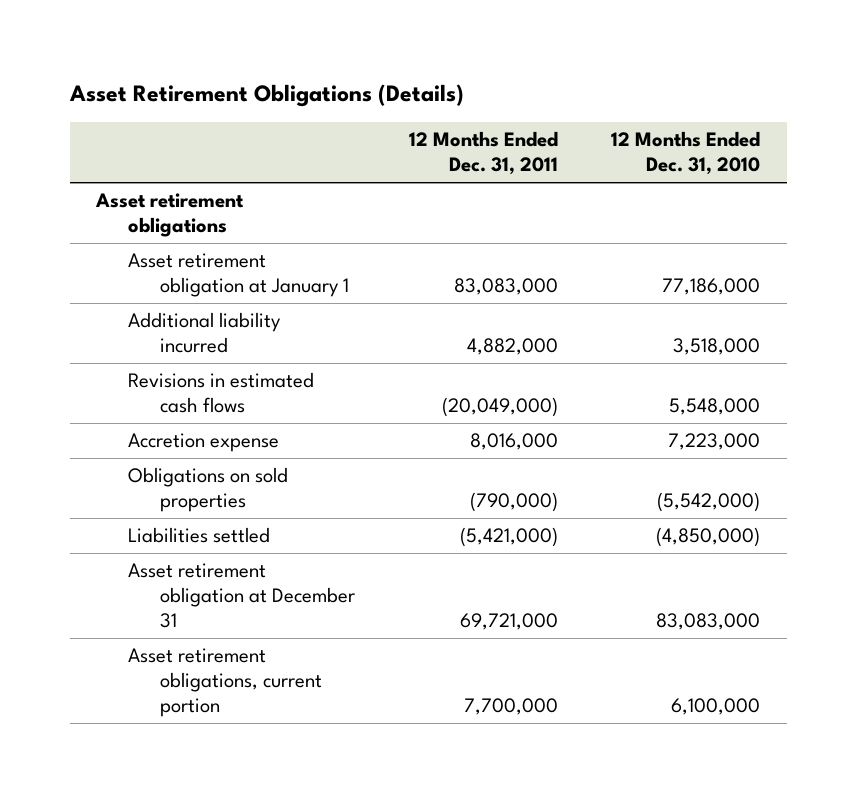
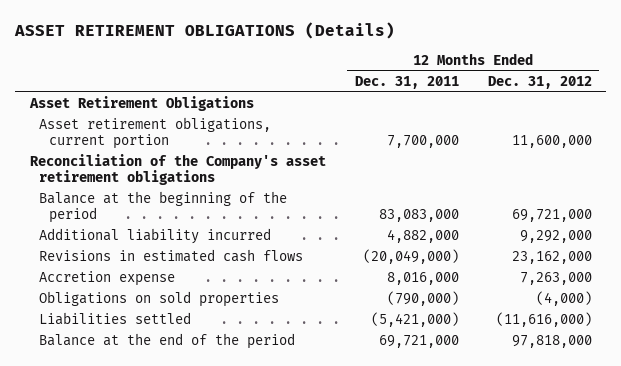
[68,84,464,108] Asset Retirement Obligations (Details) -> [14,22,396,40] ASSET RETIREMENT OBLIGATIONS (Details)
[611,131,761,176] 12 Months Ended Dec. 31, 2010 -> none
none -> [487,76,592,90] Dec. 31, 2012
none -> [28,96,254,112] Asset Retirement Obligations
[128,648,323,718] Asset retirement obligations, current portion -> [39,117,272,150] Asset retirement obligations, current portion
[95,193,245,238] Asset retirement obligations -> [29,154,326,186] Reconciliation of the Company's asset retirement obligations
[128,253,350,298] Asset retirement obligation at January 1 -> [39,191,288,224] Balance at the beginning of the period
[128,563,356,629] Asset retirement obligation at December 31 -> [39,333,296,350] Balance at the end of the period

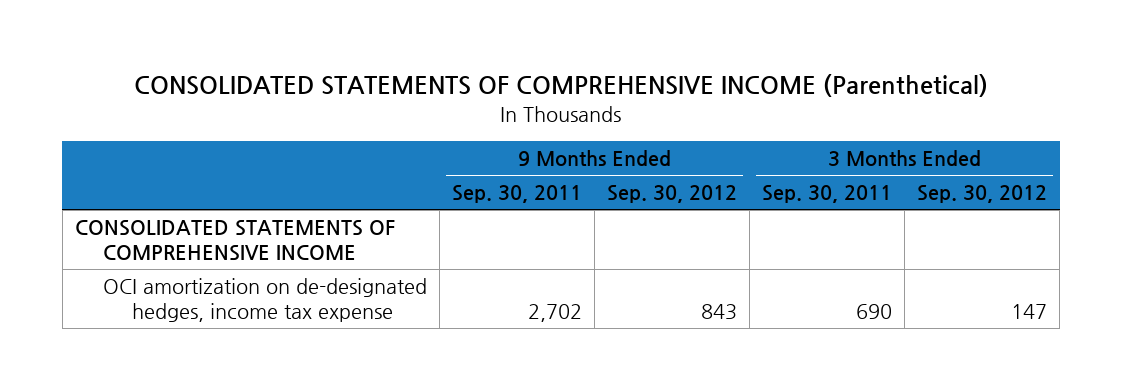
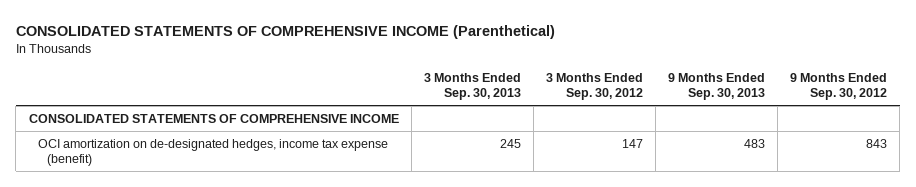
[452,185,583,204] Sep. 30, 2011 -> none
[762,185,893,204] Sep. 30, 2011 -> none
none -> [423,73,521,101] 3 Months Ended Sep. 30, 2013
none -> [667,73,765,101] 9 Months Ended Sep. 30, 2013
[103,278,428,322] OCI amortization on de-designated hedges, income tax expense -> [37,138,388,166] OCI amortization on de-designated hedges, income tax expense (benefit)

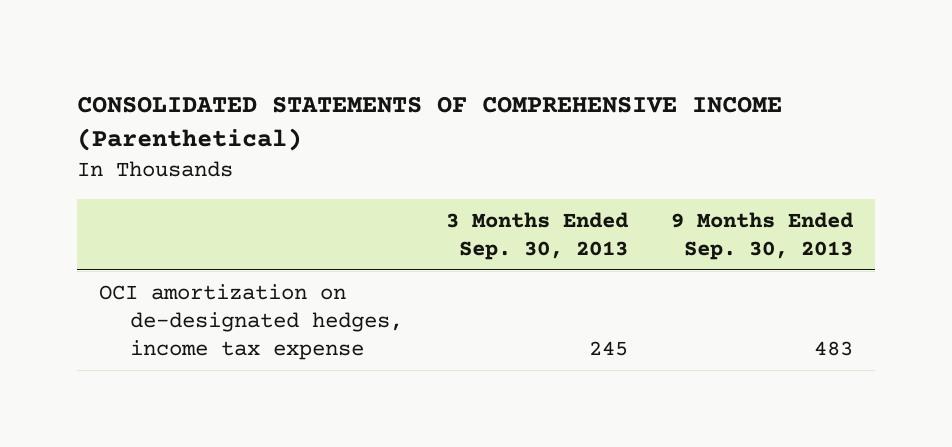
[545,73,643,101] 3 Months Ended Sep. 30, 2012 -> none
[790,73,888,101] 9 Months Ended Sep. 30, 2012 -> none
[28,113,399,123] CONSOLIDATED STATEMENTS OF COMPREHENSIVE INCOME -> none
[37,138,388,166] OCI amortization on de-designated hedges, income tax expense (benefit) -> [98,284,403,360] OCI amortization on de-designated hedges, income tax expense

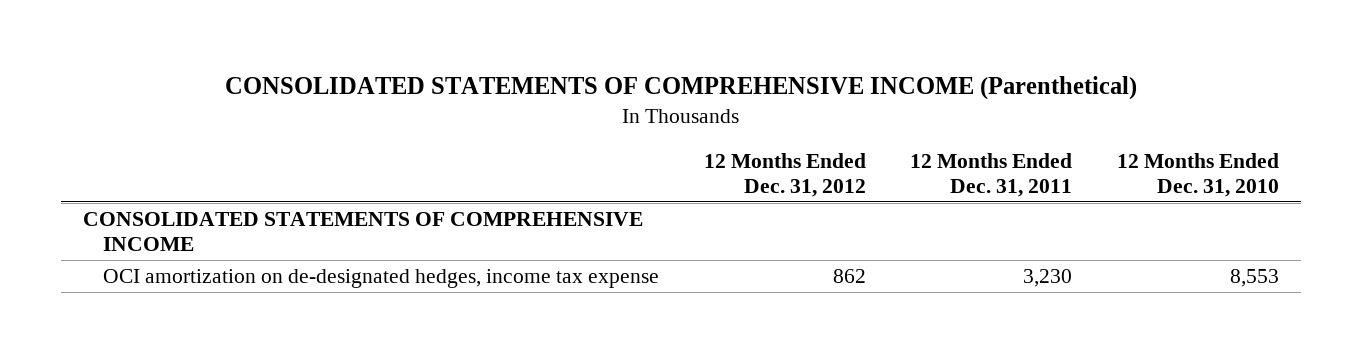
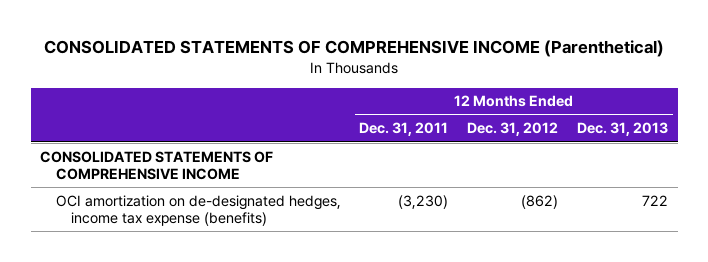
[1116,152,1279,197] 12 Months Ended Dec. 31, 2010 -> none
none -> [577,122,669,137] Dec. 31, 2013
[103,269,660,289] OCI amortization on de-designated hedges, income tax expense -> [55,194,341,227] OCI amortization on de-designated hedges, income tax expense (benefits)
[832,269,866,284] 862 -> [521,194,559,209] (862)
[1023,269,1073,288] 3,230 -> [398,194,449,209] (3,230)

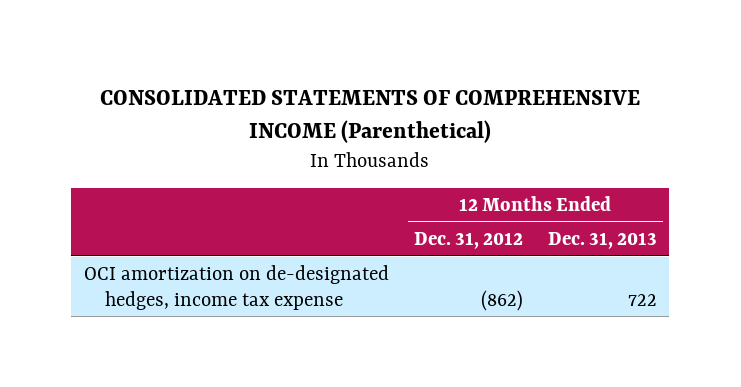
[359,122,449,137] Dec. 31, 2011 -> none
[40,150,274,181] CONSOLIDATED STATEMENTS OF COMPREHENSIVE INCOME -> none
[55,194,341,227] OCI amortization on de-designated hedges, income tax expense (benefits) -> [83,264,389,310] OCI amortization on de-designated hedges, income tax expense

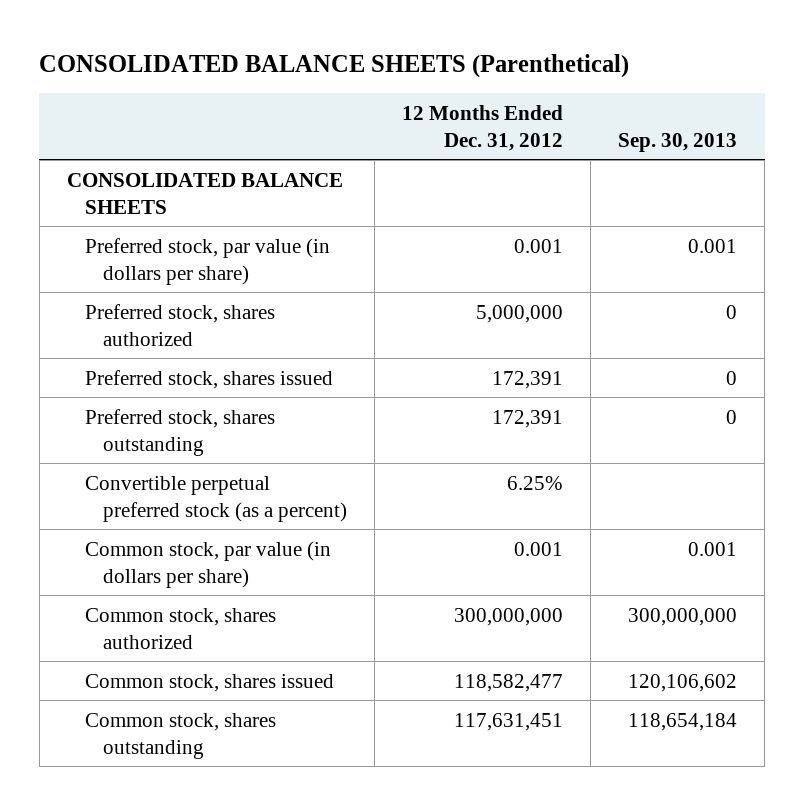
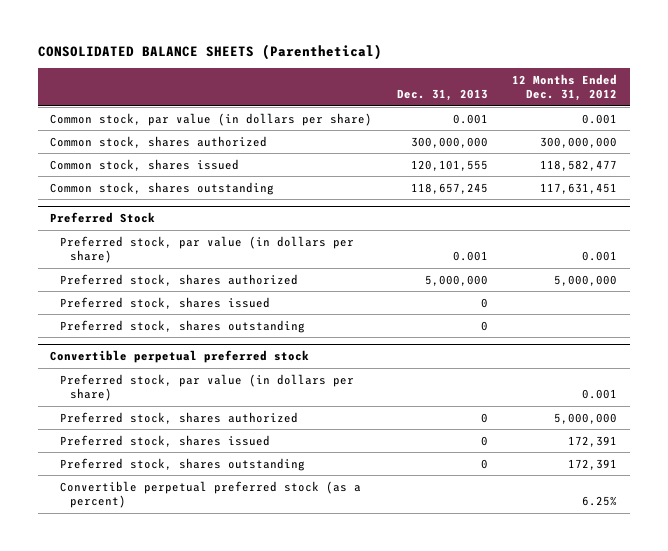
[618,132,738,152] Sep. 30, 2013 -> none
none -> [396,89,488,102] Dec. 31, 2013
[66,172,343,214] CONSOLIDATED BALANCE SHEETS -> none
[84,540,331,588] Common stock, par value (in dollars per share) -> [50,112,373,126] Common stock, par value (in dollars per share)
[84,607,276,649] Common stock, shares authorized -> [50,135,268,148] Common stock, shares authorized
[84,673,334,692] Common stock, shares issued -> [50,158,240,171] Common stock, shares issued
[84,712,276,759] Common stock, shares outstanding -> [50,181,275,195] Common stock, shares outstanding
none -> [50,211,156,223] Preferred Stock
none -> [60,296,271,309] Preferred stock, shares issued
none -> [60,319,306,333] Preferred stock, shares outstanding
none -> [50,349,310,363] Convertible perpetual preferred stock
none -> [60,373,355,402] Preferred stock, par value (in dollars per share)
none -> [60,411,299,424] Preferred stock, shares authorized

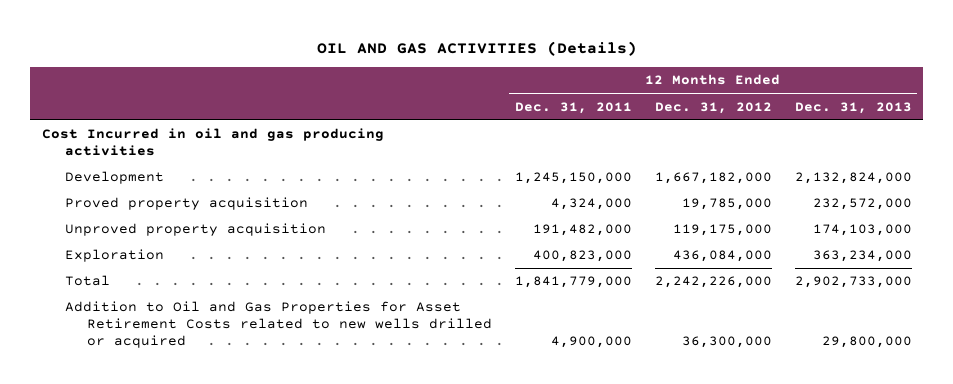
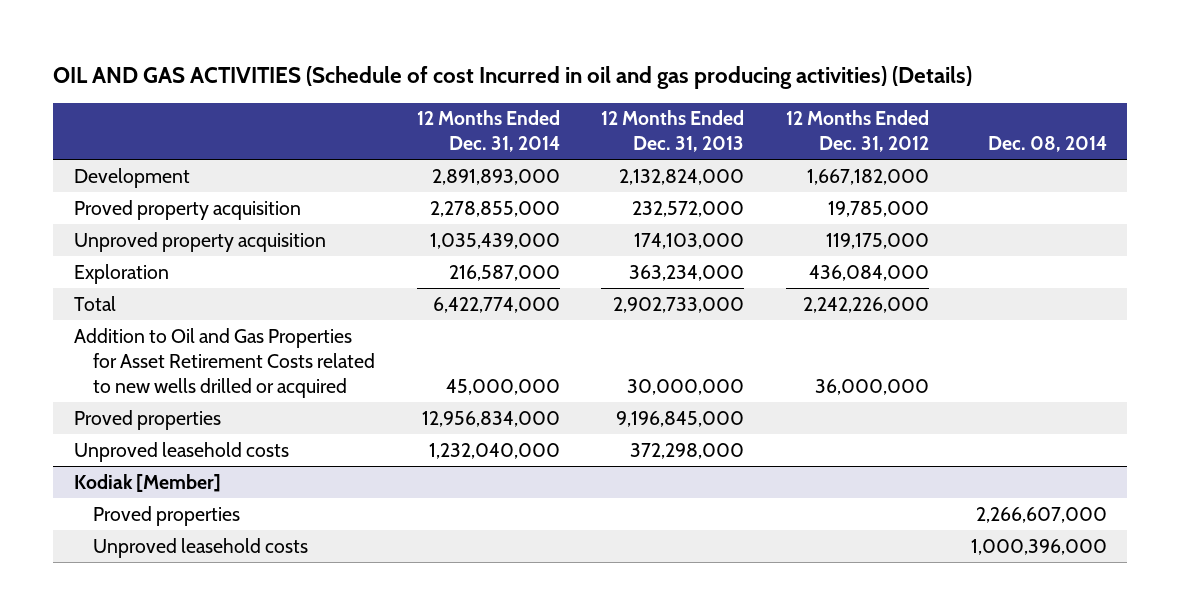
[316,40,637,56] OIL AND GAS ACTIVITIES (Details) -> [52,66,972,90] OIL AND GAS ACTIVITIES (Schedule of cost Incurred in oil and gas producing activities) (Details)
[515,101,633,114] Dec. 31, 2011 -> none
none -> [416,110,560,153] 12 Months Ended Dec. 31, 2014
none -> [987,136,1107,153] Dec. 08, 2014
[41,128,384,157] Cost Incurred in oil and gas producing activities -> none
[681,336,772,349] 36,300,000 -> [814,378,929,395] 36,000,000
[821,336,912,349] 29,800,000 -> [627,378,745,395] 30,000,000
none -> [73,409,221,430] Proved properties
none -> [73,441,289,462] Unproved leasehold costs
none -> [73,473,221,492] Kodiak [Member]
none -> [92,505,240,526] Proved properties
none -> [92,537,308,558] Unproved leasehold costs

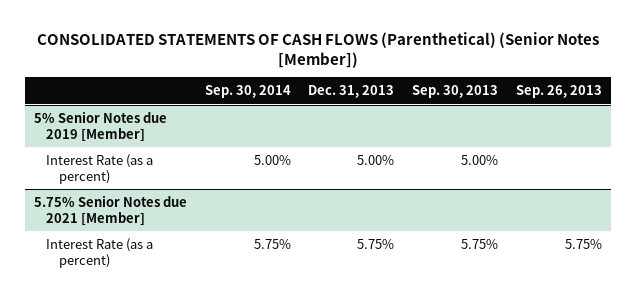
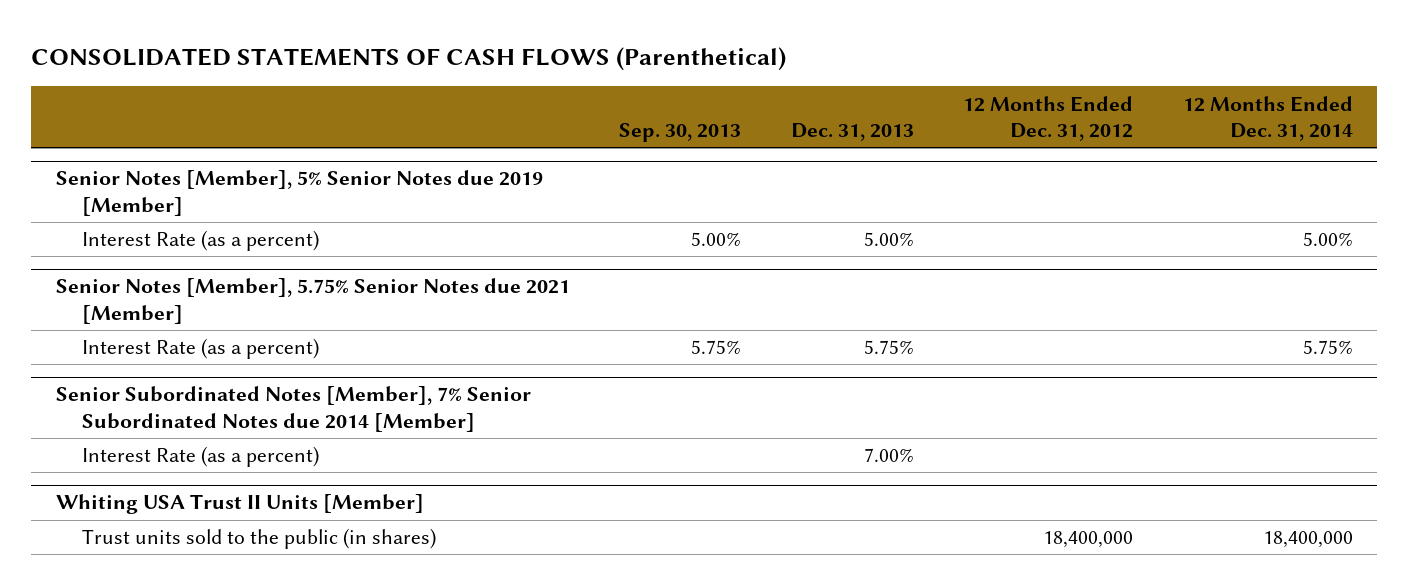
[36,31,599,68] CONSOLIDATED STATEMENTS OF CASH FLOWS (Parenthetical) (Senior Notes [Member]) -> [31,46,787,71] CONSOLIDATED STATEMENTS OF CASH FLOWS (Parenthetical)
[204,85,291,99] Sep. 30, 2014 -> none
[516,85,603,99] Sep. 26, 2013 -> none
none -> [963,95,1134,142] 12 Months Ended Dec. 31, 2012
none -> [1182,95,1353,142] 12 Months Ended Dec. 31, 2014
[33,110,167,142] 5% Senior Notes due 2019 [Member] -> [55,170,543,217] Senior Notes [Member], 5% Senior Notes due 2019 [Member]
[33,194,187,226] 5.75% Senior Notes due 2021 [Member] -> [55,278,570,325] Senior Notes [Member], 5.75% Senior Notes due 2021 [Member]
none -> [55,386,531,433] Senior Subordinated Notes [Member], 7% Senior Subordinated Notes due 2014 [Member]
none -> [82,446,320,468] Interest Rate (as a percent)
none -> [55,494,424,515] Whiting USA Trust II Units [Member]
none -> [82,528,437,550] Trust units sold to the public (in shares)

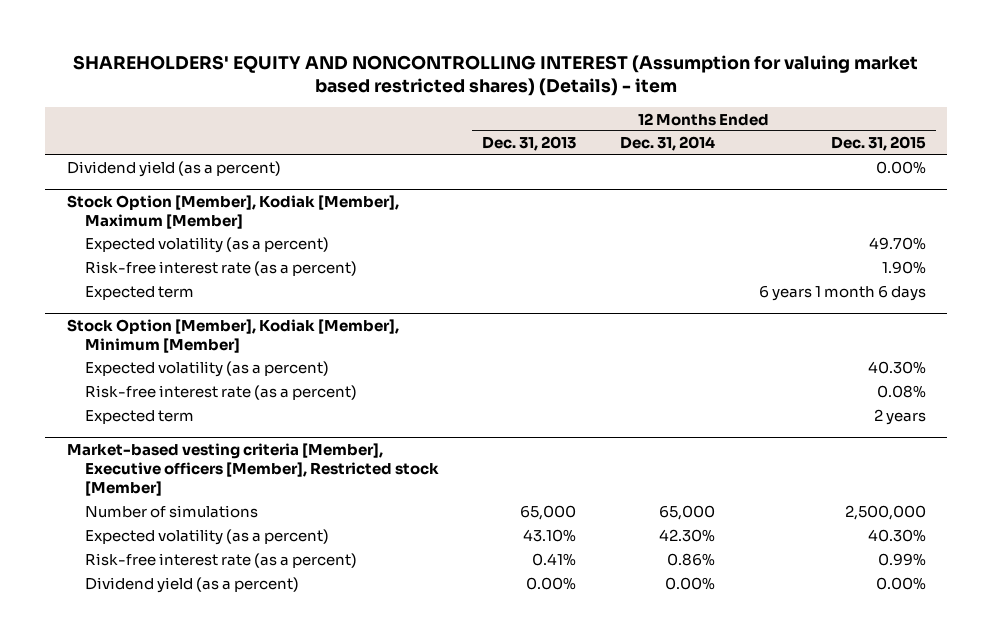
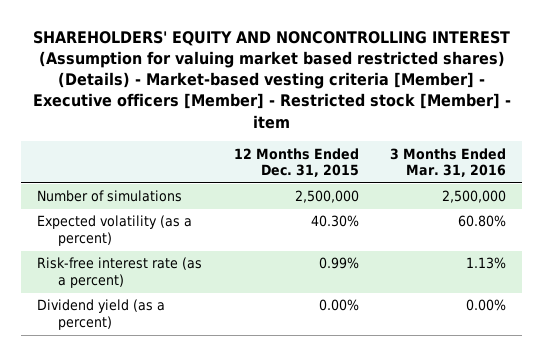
[73,54,919,97] SHAREHOLDERS' EQUITY AND NONCONTROLLING INTEREST (Assumption for valuing market based restricted shares) (Details) - item -> [32,30,511,129] SHAREHOLDERS' EQUITY AND NONCONTROLLING INTEREST (Assumption for valuing market based restricted shares) (Details) - Market-based vesting criteria [Member] - Executive officers [Member] - Restricted stock [Member] - item
[482,136,577,152] Dec. 31, 2013 -> none
[619,136,715,152] Dec. 31, 2014 -> none
none -> [390,147,507,178] 3 Months Ended Mar. 31, 2016
[67,161,282,178] Dividend yield (as a percent) -> none
[67,194,400,230] Stock Option [Member], Kodiak [Member], Maximum [Member] -> none
[84,237,329,254] Expected volatility (as a percent) -> none
[84,261,357,277] Risk-free interest rate (as a percent) -> none
[84,286,194,301] Expected term -> none
[67,318,400,354] Stock Option [Member], Kodiak [Member], Minimum [Member] -> none
[84,361,329,378] Expected volatility (as a percent) -> none
[84,385,357,401] Risk-free interest rate (as a percent) -> none
[84,410,194,425] Expected term -> none
[67,442,439,497] Market-based vesting criteria [Member], Executive officers [Member], Restricted stock [Member] -> none

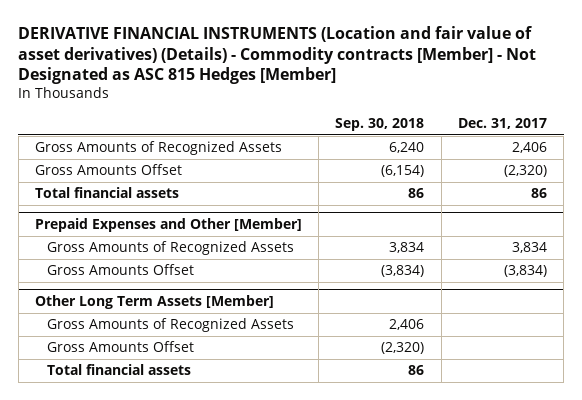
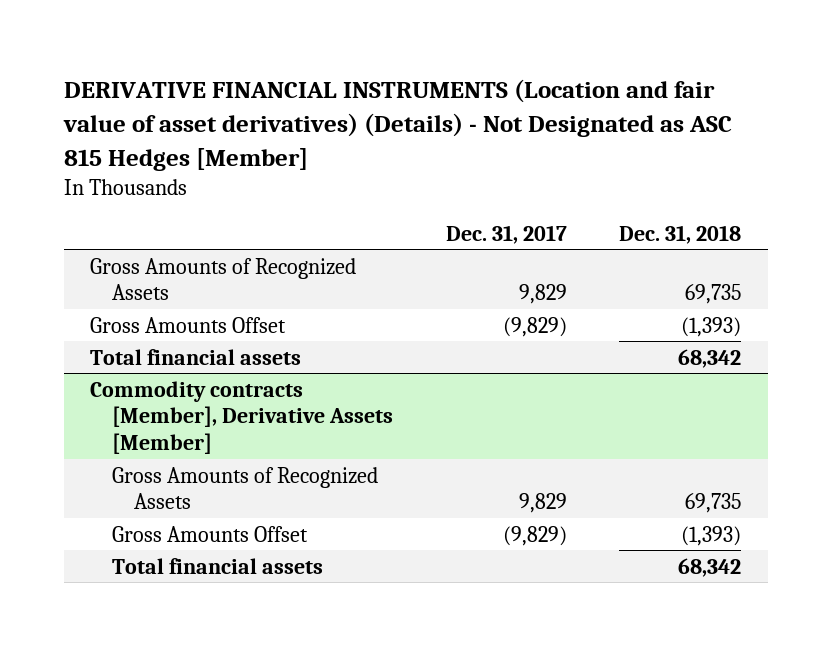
[18,25,537,85] DERIVATIVE FINANCIAL INSTRUMENTS (Location and fair value of asset derivatives) (Details) - Commodity contracts [Member] - Not Designated as ASC 815 Hedges [Member] -> [62,78,732,171] DERIVATIVE FINANCIAL INSTRUMENTS (Location and fair value of asset derivatives) (Details) - Not Designated as ASC 815 Hedges [Member]
[335,117,425,131] Sep. 30, 2018 -> none
none -> [619,224,742,244] Dec. 31, 2018
[35,187,180,199] Total financial assets -> none
[35,218,303,233] Prepaid Expenses and Other [Member] -> none
[47,241,295,256] Gross Amounts of Recognized Assets -> none
[47,264,195,276] Gross Amounts Offset -> none
[35,295,275,310] Other Long Term Assets [Member] -> none
[47,318,295,333] Gross Amounts of Recognized Assets -> none
[47,341,195,353] Gross Amounts Offset -> none
[511,142,547,154] 2,406 -> [518,284,567,305] 9,829
[503,165,547,178] (2,320) -> [502,316,567,337] (9,829)
none -> [90,380,394,454] Commodity contracts [Member], Derivative Assets [Member]
none -> [112,466,379,510] Gross Amounts of Recognized Assets
none -> [112,525,309,542] Gross Amounts Offset
none -> [112,557,324,574] Total financial assets

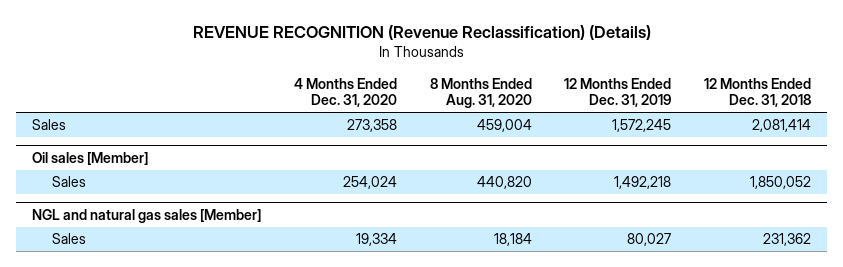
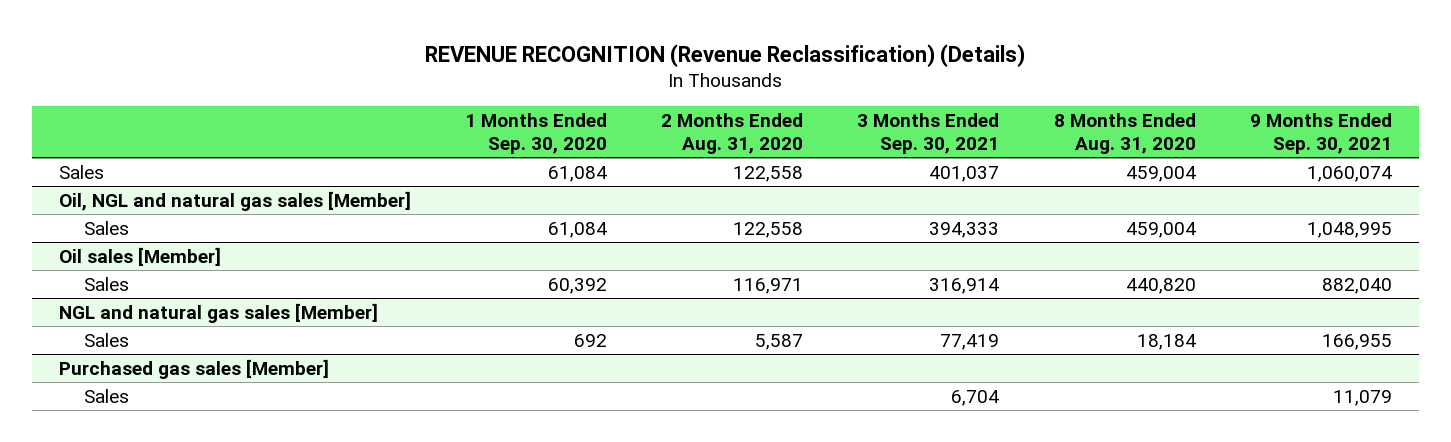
[294,77,398,108] 4 Months Ended Dec. 31, 2020 -> none
[564,77,672,108] 12 Months Ended Dec. 31, 2019 -> none
[704,77,812,108] 12 Months Ended Dec. 31, 2018 -> none
none -> [465,113,608,155] 1 Months Ended Sep. 30, 2020
none -> [661,113,804,155] 2 Months Ended Aug. 31, 2020
none -> [857,113,1000,155] 3 Months Ended Sep. 30, 2021
none -> [1249,113,1392,155] 9 Months Ended Sep. 30, 2021
none -> [59,190,412,211] Oil, NGL and natural gas sales [Member]
none -> [84,220,130,235] Sales
none -> [59,358,330,379] Purchased gas sales [Member]
none -> [84,388,130,403] Sales

